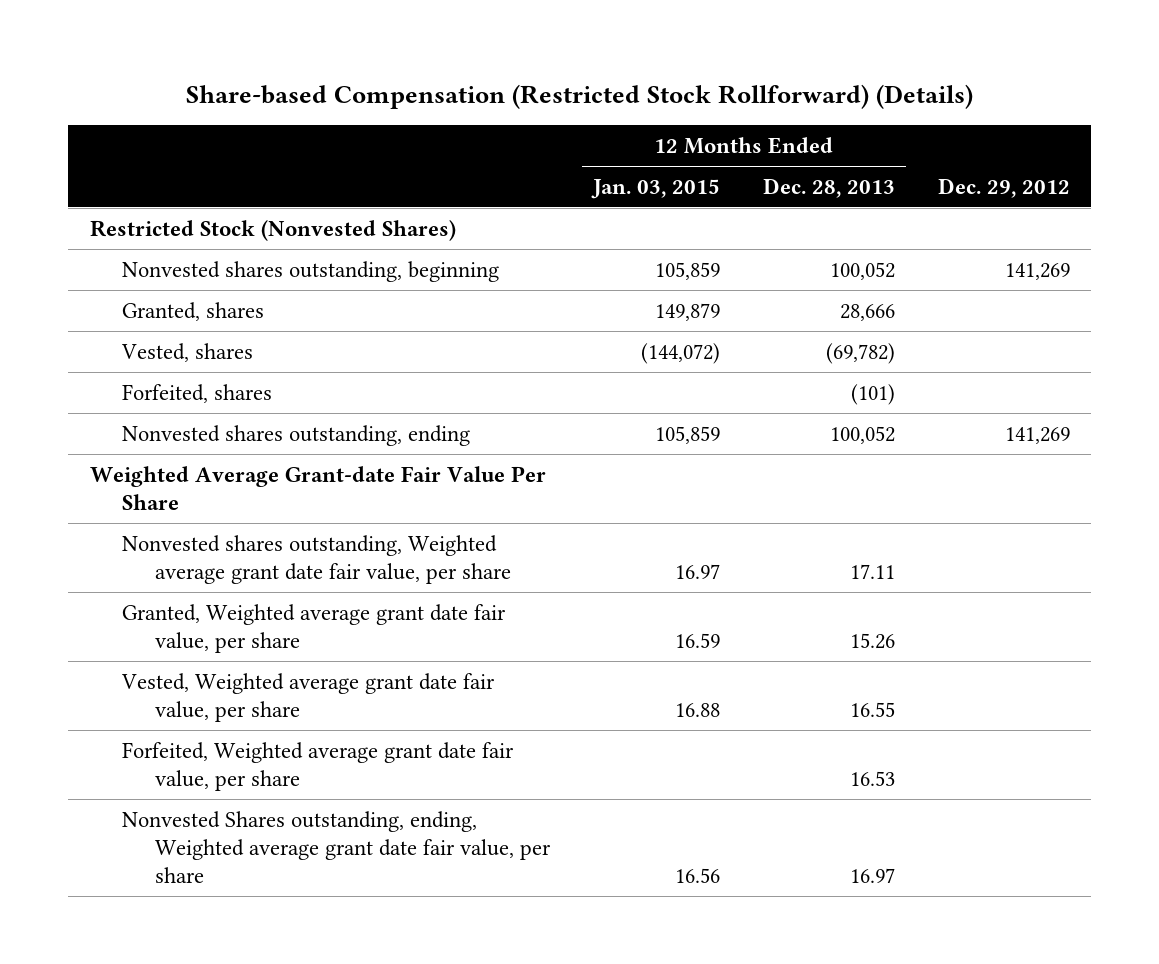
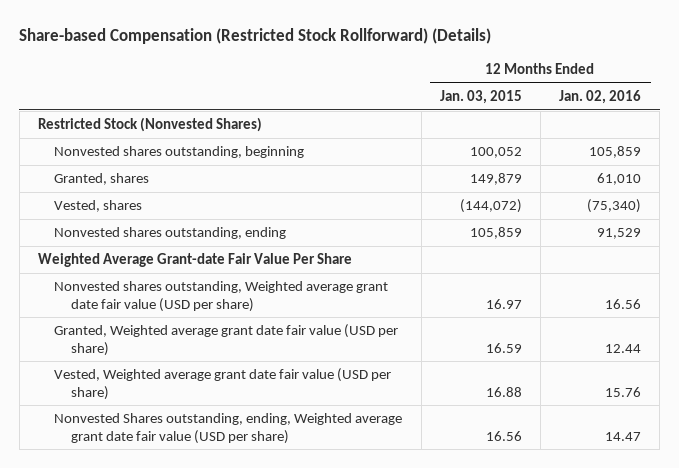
[762,177,895,198] Dec. 28, 2013 -> none
[937,177,1070,198] Dec. 29, 2012 -> none
none -> [559,90,642,105] Jan. 02, 2016
[654,261,720,280] 105,859 -> [469,147,522,159] 100,052
[122,383,273,403] Forfeited, shares -> none
[122,741,515,791] Forfeited, Weighted average grant date fair value, per share -> none
[122,534,511,584] Nonvested shares outstanding, Weighted average grant date fair value, per share -> [54,281,389,312] Nonvested shares outstanding, Weighted average grant date fair value (USD per share)
[122,603,507,653] Granted, Weighted average grant date fair value, per share -> [54,324,399,356] Granted, Weighted average grant date fair value (USD per share)
[121,672,496,722] Vested, Weighted average grant date fair value, per share -> [54,368,392,400] Vested, Weighted average grant date fair value (USD per share)
[122,810,551,884] Nonvested Shares outstanding, ending, Weighted average grant date fair value, per share -> [54,413,403,444] Nonvested Shares outstanding, ending, Weighted average grant date fair value (USD per share)

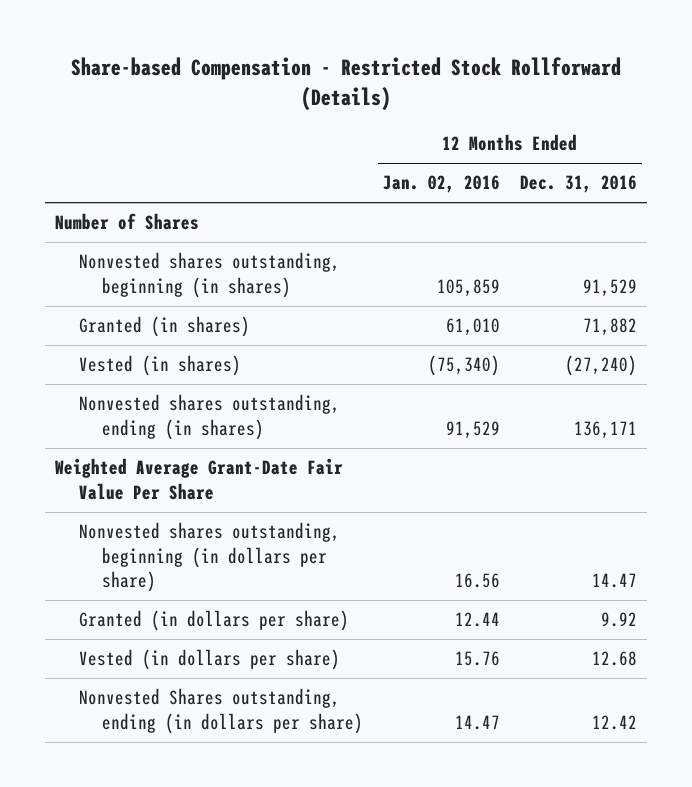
[19,28,492,45] Share-based Compensation (Restricted Stock Rollforward) (Details) -> [71,57,622,111] Share-based Compensation - Restricted Stock Rollforward (Details)
[439,90,522,105] Jan. 03, 2015 -> none
none -> [519,175,637,194] Dec. 31, 2016
[37,117,262,133] Restricted Stock (Nonvested Shares) -> [55,213,200,231] Number of Shares
[54,146,305,159] Nonvested shares outstanding, beginning -> [78,252,340,298] Nonvested shares outstanding, beginning (in shares)
[54,173,150,186] Granted, shares -> [78,316,250,338] Granted (in shares)
[54,200,143,213] Vested, shares -> [78,355,241,377] Vested (in shares)
[54,227,287,240] Nonvested shares outstanding, ending -> [78,394,340,440] Nonvested shares outstanding, ending (in shares)
[37,253,352,268] Weighted Average Grant-date Fair Value Per Share -> [55,458,344,500] Weighted Average Grant-Date Fair Value Per Share
[54,281,389,312] Nonvested shares outstanding, Weighted average grant date fair value (USD per share) -> [78,522,340,593] Nonvested shares outstanding, beginning (in dollars per share)
[54,324,399,356] Granted, Weighted average grant date fair value (USD per share) -> [78,610,349,632] Granted (in dollars per share)
[54,368,392,400] Vested, Weighted average grant date fair value (USD per share) -> [78,649,340,671] Vested (in dollars per share)
[54,413,403,444] Nonvested Shares outstanding, ending, Weighted average grant date fair value (USD per share) -> [78,688,363,734] Nonvested Shares outstanding, ending (in dollars per share)

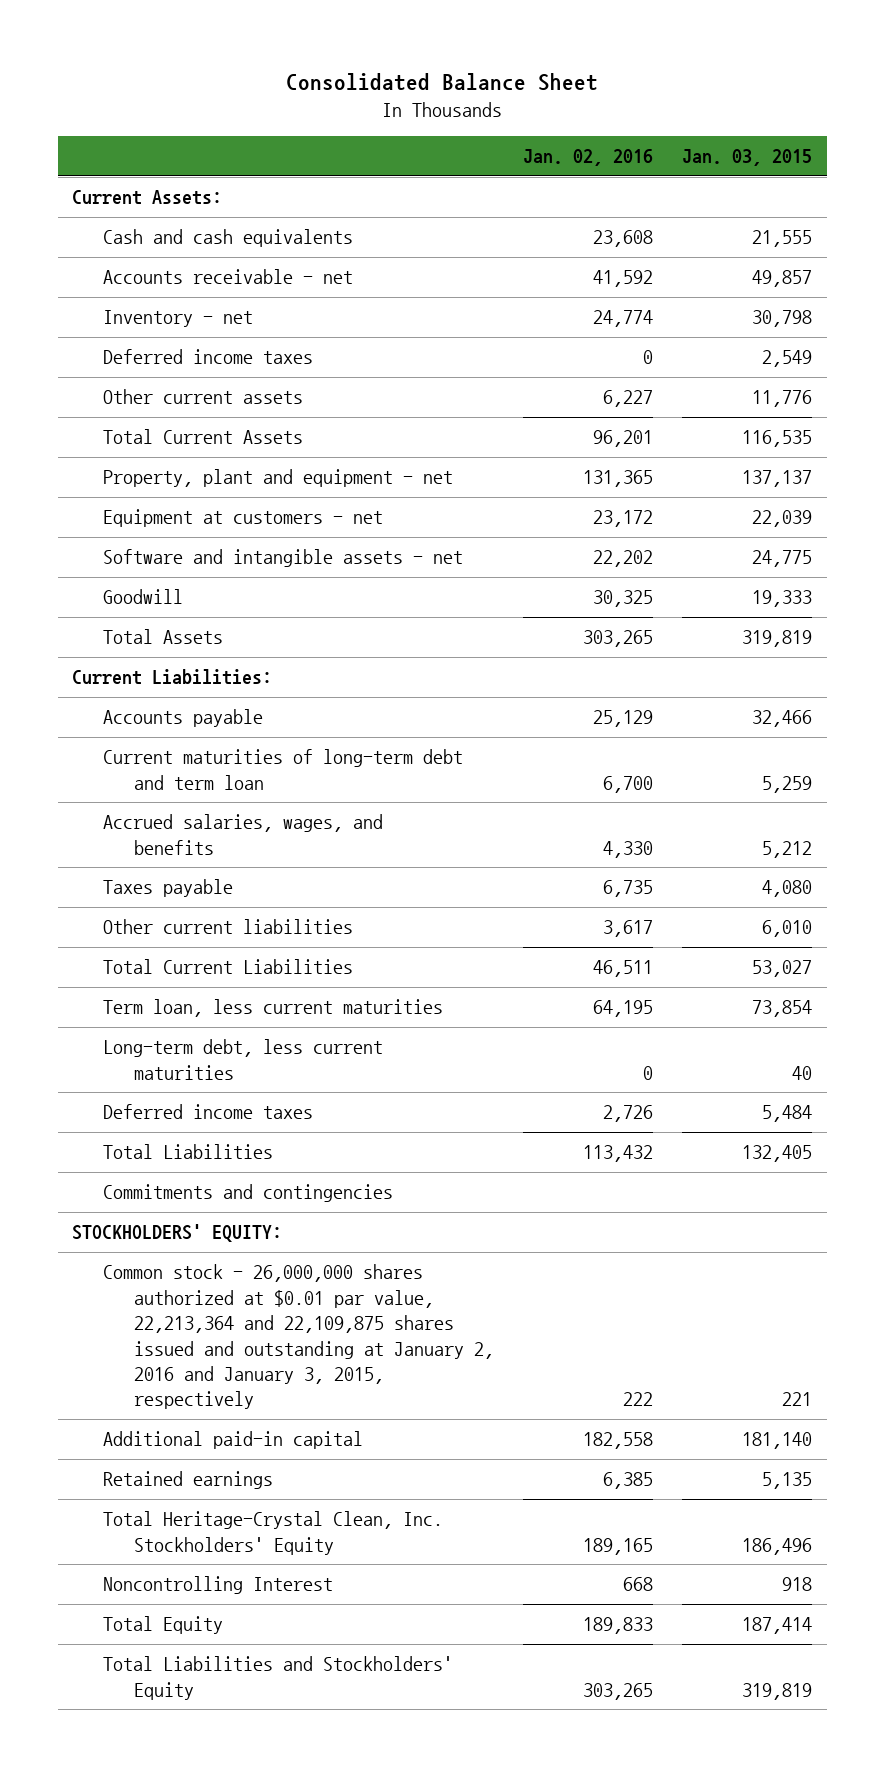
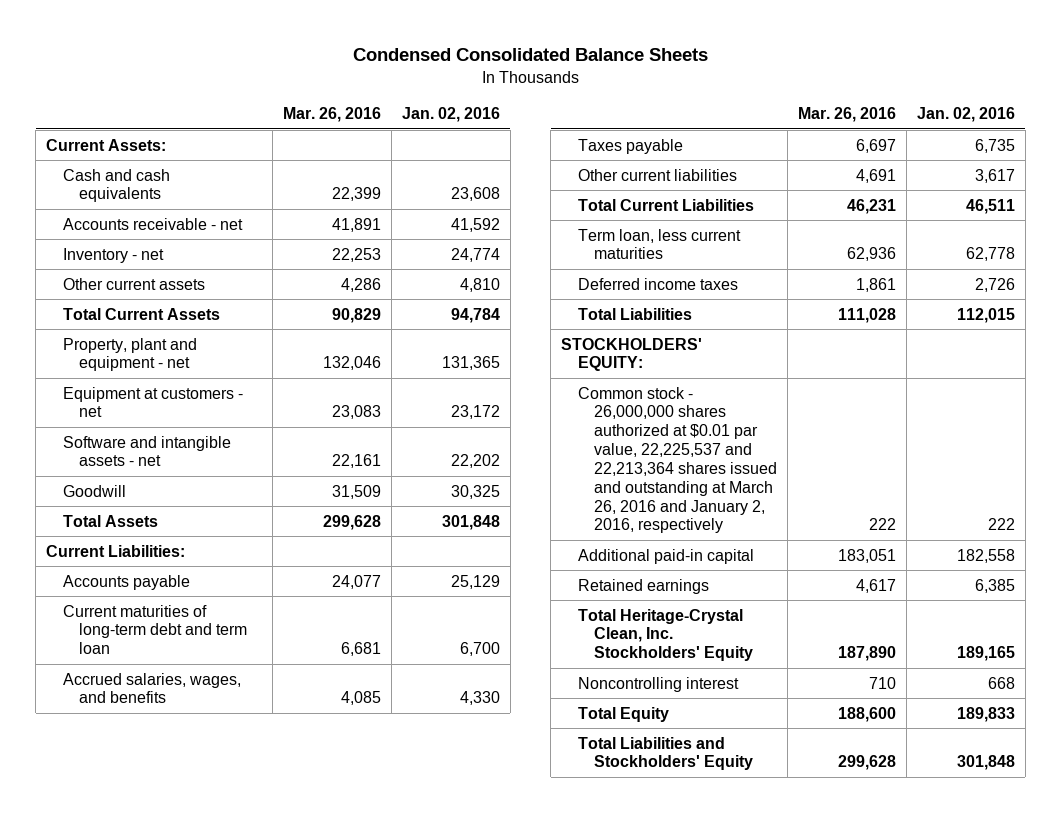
[286,72,599,91] Consolidated Balance Sheet -> [352,47,708,61] Condensed Consolidated Balance Sheets
[682,149,813,167] Jan. 03, 2015 -> none
none -> [282,107,381,123] Mar. 26, 2016
[103,349,314,365] Deferred income taxes -> none
[603,390,654,408] 6,227 -> [459,277,500,292] 4,810
[593,430,654,448] 96,201 -> [450,307,500,323] 94,784
[583,630,654,648] 303,265 -> [441,514,500,530] 301,848
[103,1039,384,1080] Long-term debt, less current maturities -> none
[593,1000,654,1018] 64,195 -> [965,247,1015,262] 62,778
[103,1184,394,1203] Commitments and contingencies -> none
[583,1145,654,1163] 113,432 -> [956,307,1015,323] 112,015
[103,1264,494,1410] Common stock - 26,000,000 shares authorized at $0.01 par value, 22,213,364 and 22,109,875 shares issued and outstanding at January 2, 2016 and January 3, 2015, respectively -> [577,386,778,534] Common stock - 26,000,000 shares authorized at $0.01 par value, 22,225,537 and 22,213,364 shares issued and outstanding at March 26, 2016 and January 2, 2016, respectively
[103,1576,334,1595] Noncontrolling Interest -> [577,676,739,692] Noncontrolling interest
[583,1682,654,1700] 303,265 -> [956,755,1015,771] 301,848

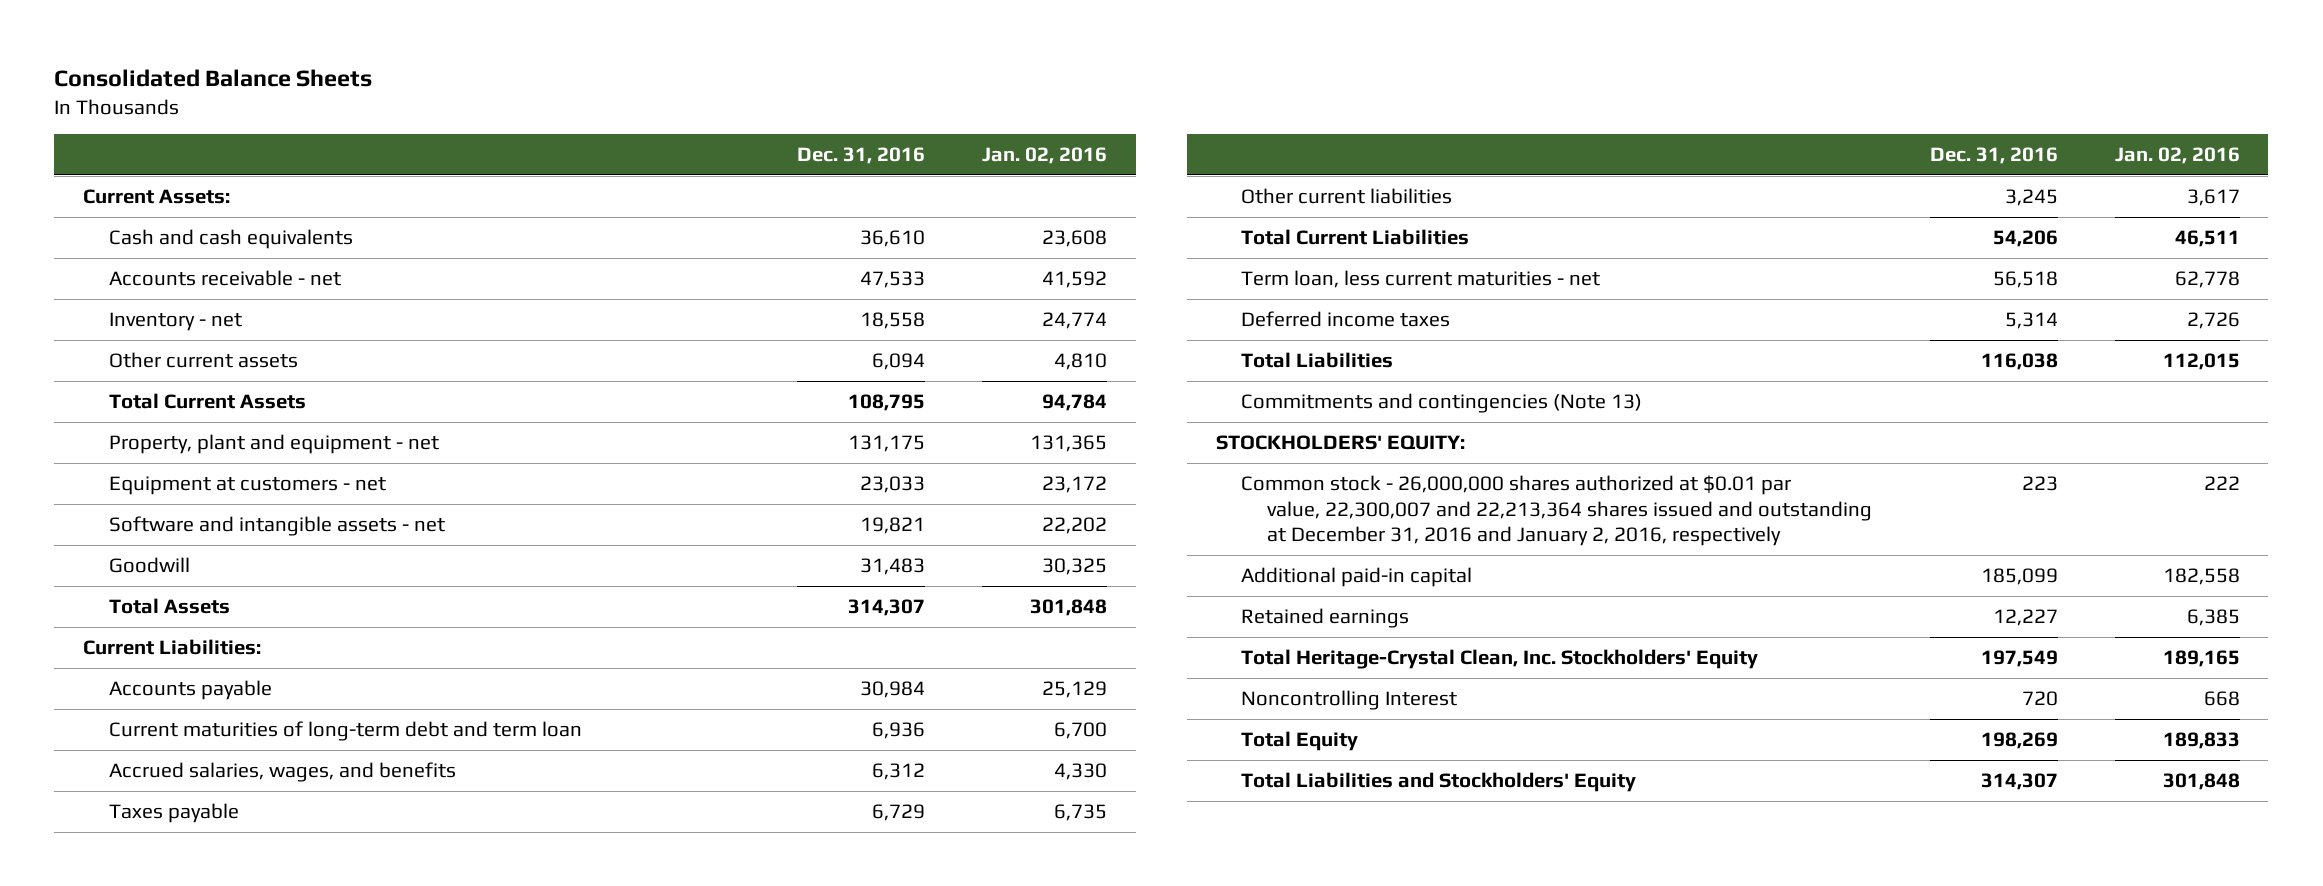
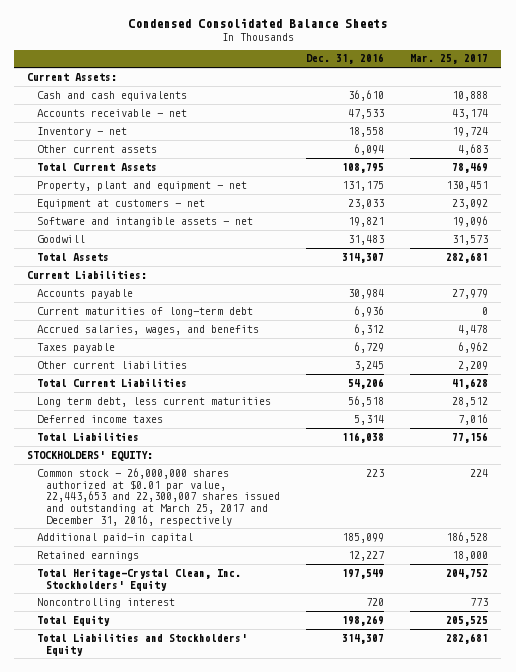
[54,69,373,88] Consolidated Balance Sheets -> [127,18,387,29] Condensed Consolidated Balance Sheets
[982,147,1108,165] Jan. 02, 2016 -> none
none -> [410,54,489,65] Mar. 25, 2017
[108,720,582,741] Current maturities of long-term debt and term loan -> [36,306,253,317] Current maturities of long-term debt
[1241,269,1601,288] Term loan, less current maturities - net -> [36,396,271,407] Long term debt, less current maturities
[1241,392,1643,413] Commitments and contingencies (Note 13) -> none
[1241,474,1873,547] Common stock - 26,000,000 shares authorized at $0.01 par value, 22,300,007 and 22,213,364 shares issued and outstanding at December 31, 2016 and January 2, 2016, respectively -> [36,467,281,526] Common stock - 26,000,000 shares authorized at $0.01 par value, 22,443,653 and 22,300,007 shares issued and outstanding at March 25, 2017 and December 31, 2016, respectively
[1241,689,1458,710] Noncontrolling Interest -> [36,597,175,608] Noncontrolling interest

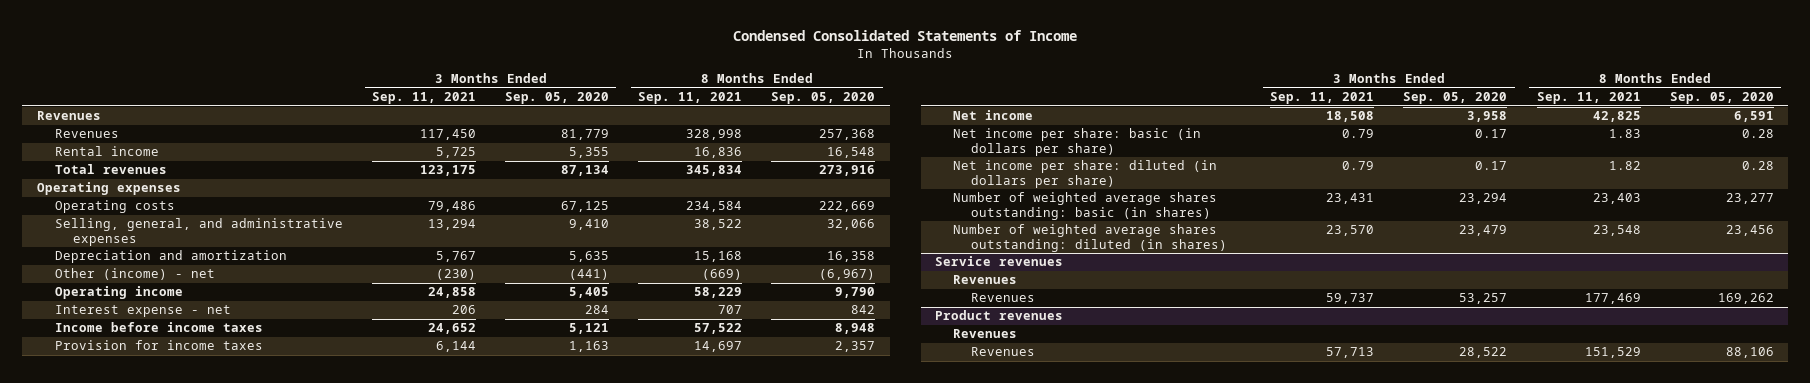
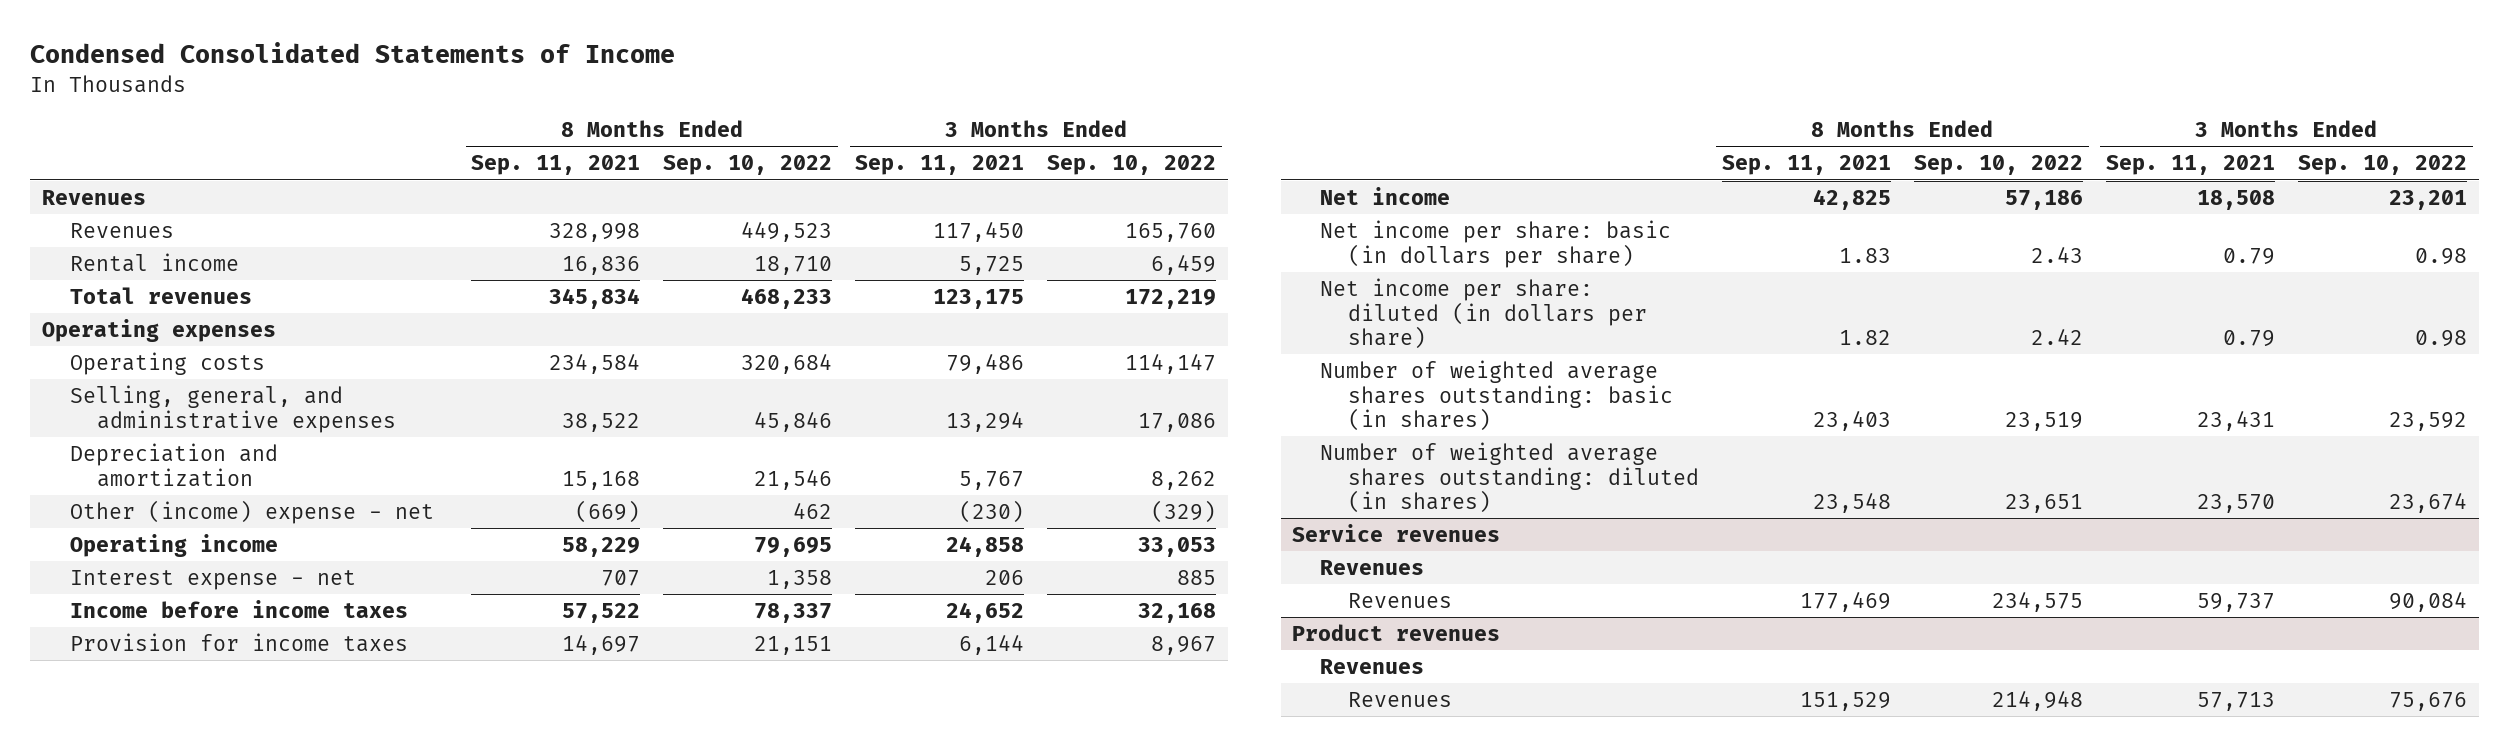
[505,92,610,105] Sep. 05, 2020 -> none
[771,92,876,105] Sep. 05, 2020 -> none
none -> [663,155,833,176] Sep. 10, 2022
none -> [1047,155,1217,176] Sep. 10, 2022
[54,268,215,281] Other (income) - net -> [69,500,434,525] Other (income) expense - net

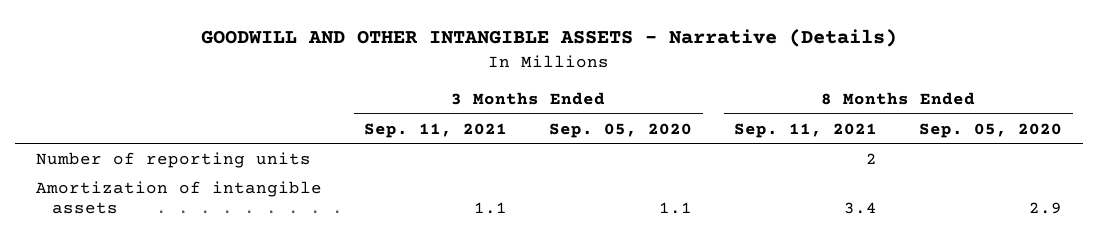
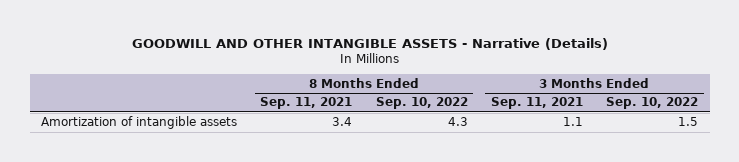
[549,122,693,138] Sep. 05, 2020 -> none
[919,122,1063,138] Sep. 05, 2020 -> none
none -> [375,97,468,110] Sep. 10, 2022
none -> [605,97,698,110] Sep. 10, 2022
[36,151,312,168] Number of reporting units -> none

